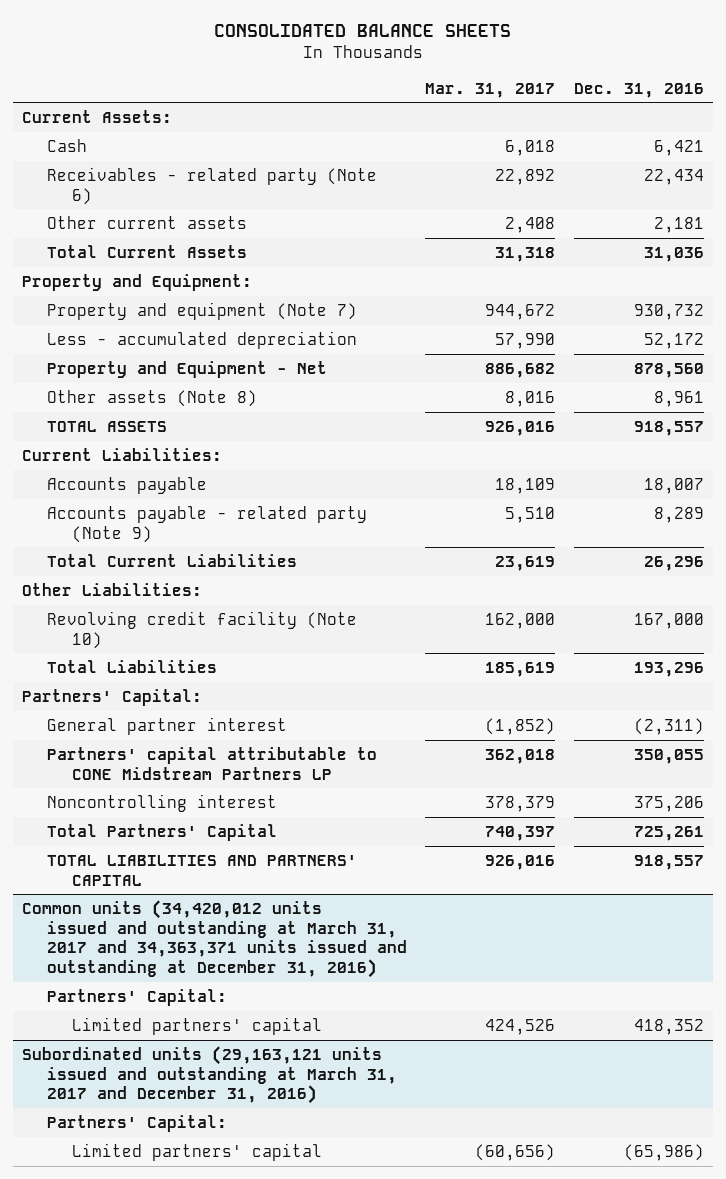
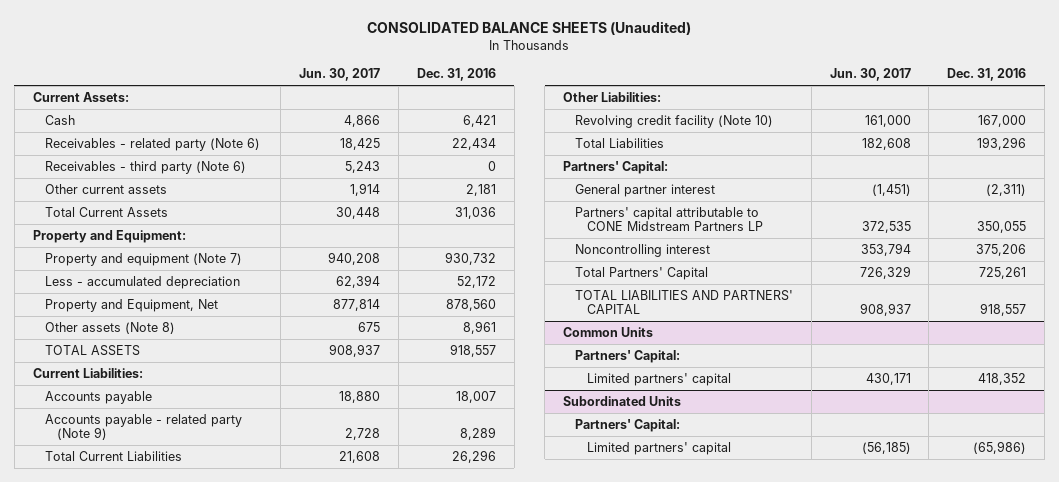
[214,24,512,38] CONSOLIDATED BALANCE SHEETS -> [367,21,692,36] CONSOLIDATED BALANCE SHEETS (Unaudited)
[425,82,556,98] Mar. 31, 2017 -> none
none -> [299,68,381,82] Jun. 30, 2017
none -> [44,161,246,175] Receivables - third party (Note 6)
[47,360,328,378] Property and Equipment - Net -> [44,299,218,313] Property and Equipment, Net
[22,899,408,979] Common units (34,420,012 units issued and outstanding at March 31, 2017 and 34,363,371 units issued and outstanding at December 31, 2016) -> [563,327,654,338] Common Units
[22,1045,398,1105] Subordinated units (29,163,121 units issued and outstanding at March 31, 2017 and December 31, 2016) -> [563,396,682,407] Subordinated Units

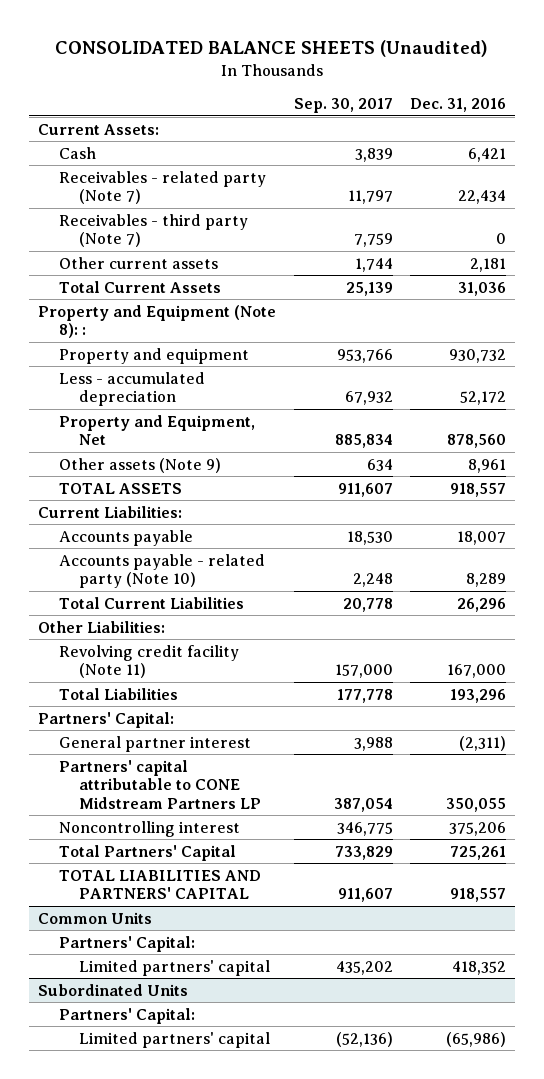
[299,68,381,82] Jun. 30, 2017 -> none
none -> [293,98,393,114] Sep. 30, 2017
[44,138,260,152] Receivables - related party (Note 6) -> [58,170,266,205] Receivables - related party (Note 7)
[44,161,246,175] Receivables - third party (Note 6) -> [58,213,248,248] Receivables - third party (Note 7)
[32,230,186,244] Property and Equipment: -> [38,304,277,339] Property and Equipment (Note 8): :
[44,253,242,267] Property and equipment (Note 7) -> [58,347,249,364] Property and equipment
[44,322,175,335] Other assets (Note 8) -> [58,457,221,473] Other assets (Note 9)
[44,414,242,441] Accounts payable - related party (Note 9) -> [58,553,265,589] Accounts payable - related party (Note 10)
[575,115,774,129] Revolving credit facility (Note 10) -> [58,644,239,679] Revolving credit facility (Note 11)

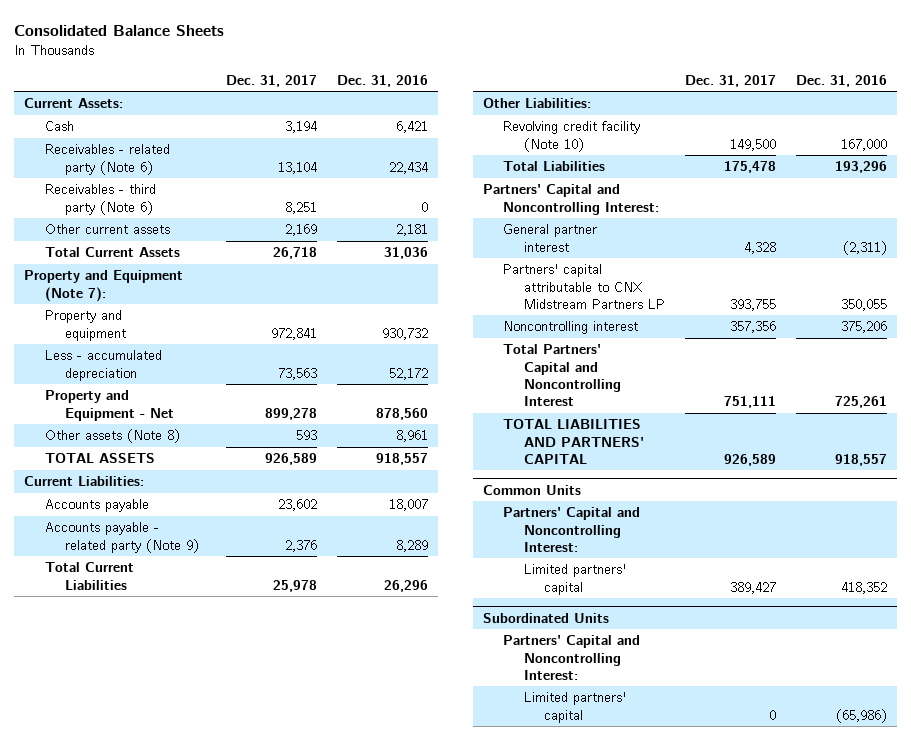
[55,40,489,58] CONSOLIDATED BALANCE SHEETS (Unaudited) -> [14,24,225,36] Consolidated Balance Sheets
[293,98,393,114] Sep. 30, 2017 -> none
none -> [225,74,317,87] Dec. 31, 2017
[58,170,266,205] Receivables - related party (Note 7) -> [44,144,170,175] Receivables - related party (Note 6)
[58,213,248,248] Receivables - third party (Note 7) -> [44,184,156,215] Receivables - third party (Note 6)
[38,304,277,339] Property and Equipment (Note 8): : -> [24,270,184,302] Property and Equipment (Note 7):
[58,414,255,446] Property and Equipment, Net -> [44,390,174,421] Property and Equipment - Net
[58,457,221,473] Other assets (Note 9) -> [44,429,180,444] Other assets (Note 8)
[58,553,265,589] Accounts payable - related party (Note 10) -> [44,522,199,553] Accounts payable - related party (Note 9)
[58,644,239,679] Revolving credit facility (Note 11) -> [503,121,641,152] Revolving credit facility (Note 10)
[38,711,175,728] Partners' Capital: -> [483,184,660,215] Partners' Capital and Noncontrolling Interest:
[58,759,261,809] Partners' capital attributable to CONE Midstream Partners LP -> [503,264,665,309] Partners' capital attributable to CNX Midstream Partners LP
[58,844,236,861] Total Partners' Capital -> [503,344,621,407] Total Partners' Capital and Noncontrolling Interest
[58,935,195,952] Partners' Capital: -> [503,507,641,552] Partners' Capital and Noncontrolling Interest:
[58,1007,195,1024] Partners' Capital: -> [503,635,641,680] Partners' Capital and Noncontrolling Interest:

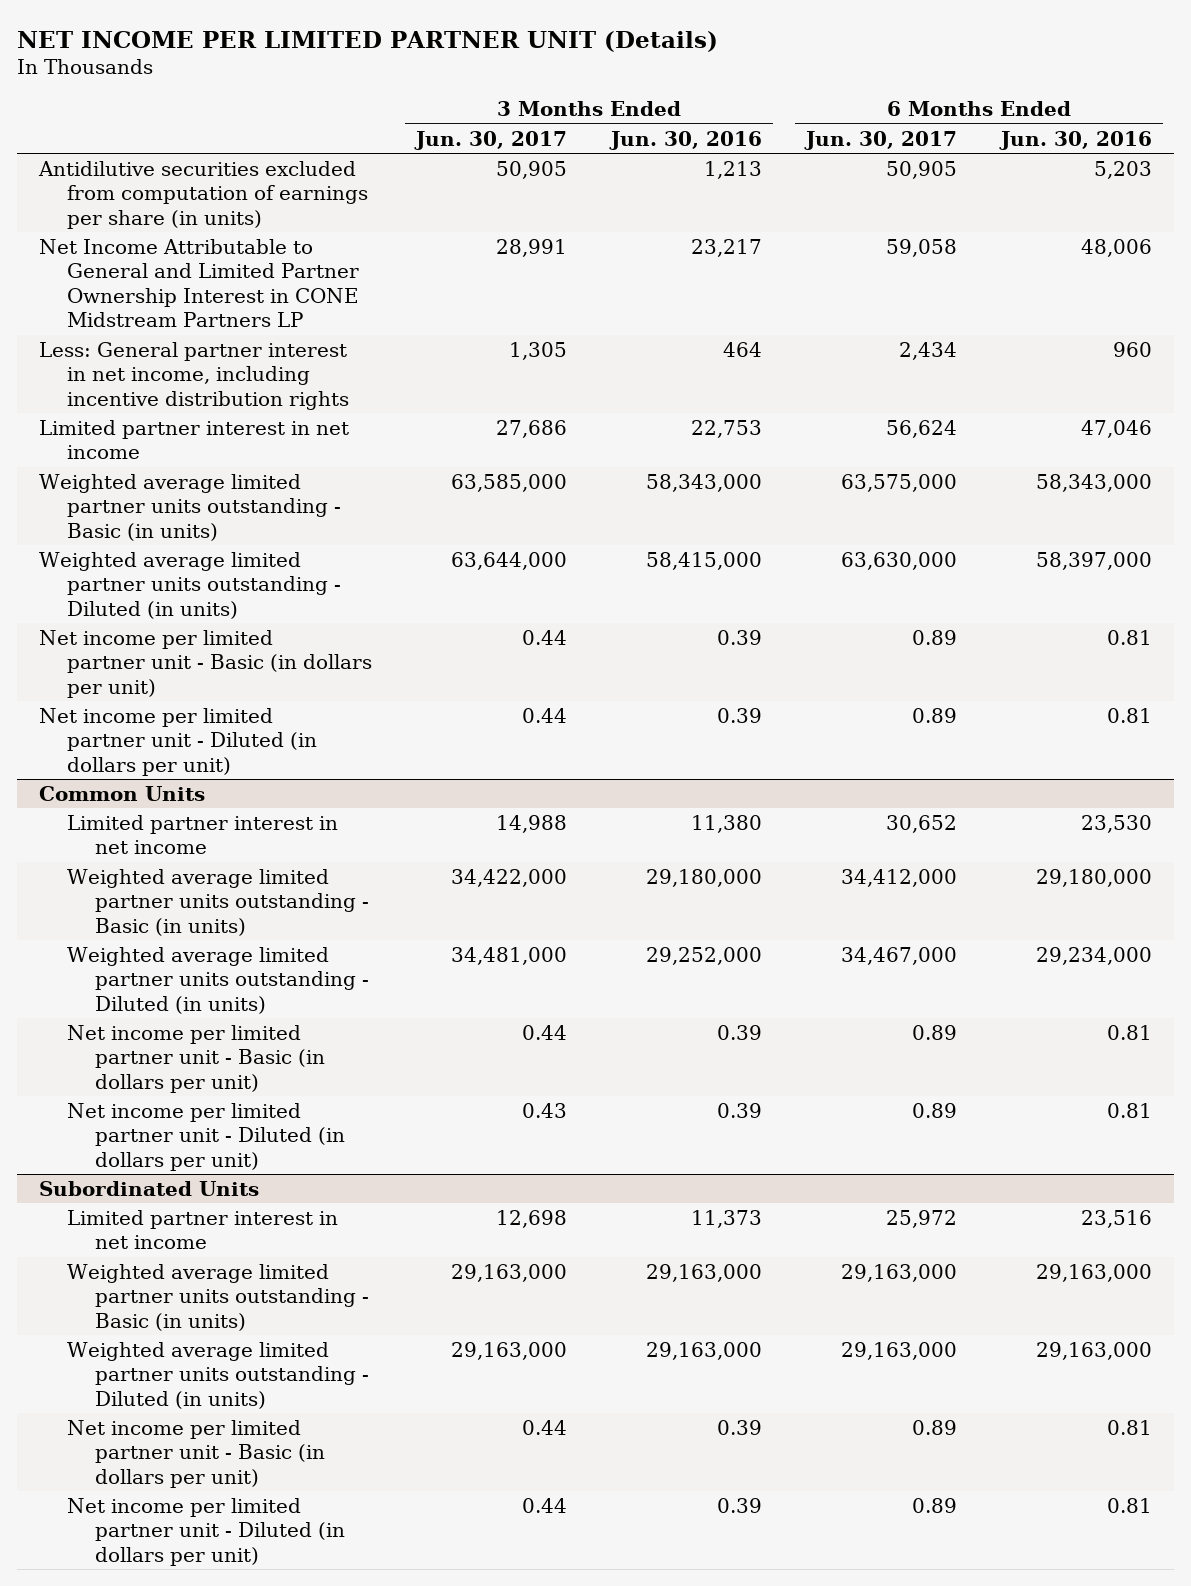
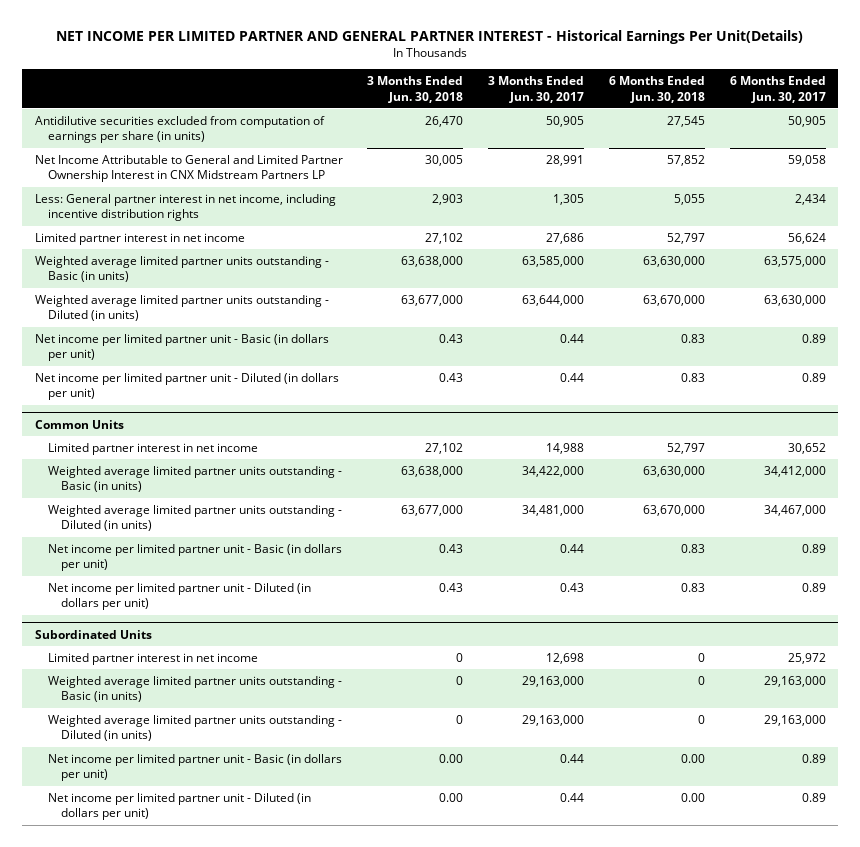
[17,30,719,52] NET INCOME PER LIMITED PARTNER UNIT (Details) -> [56,30,804,45] NET INCOME PER LIMITED PARTNER AND GENERAL PARTNER INTEREST - Historical Earnings Per Unit(Details)
[609,130,763,150] Jun. 30, 2016 -> none
[999,130,1153,150] Jun. 30, 2016 -> none
none -> [367,76,464,103] 3 Months Ended Jun. 30, 2018
none -> [608,76,705,103] 6 Months Ended Jun. 30, 2018
[39,238,359,328] Net Income Attributable to General and Limited Partner Ownership Interest in CONE Midstream Partners LP -> [34,154,343,183] Net Income Attributable to General and Limited Partner Ownership Interest in CNX Midstream Partners LP

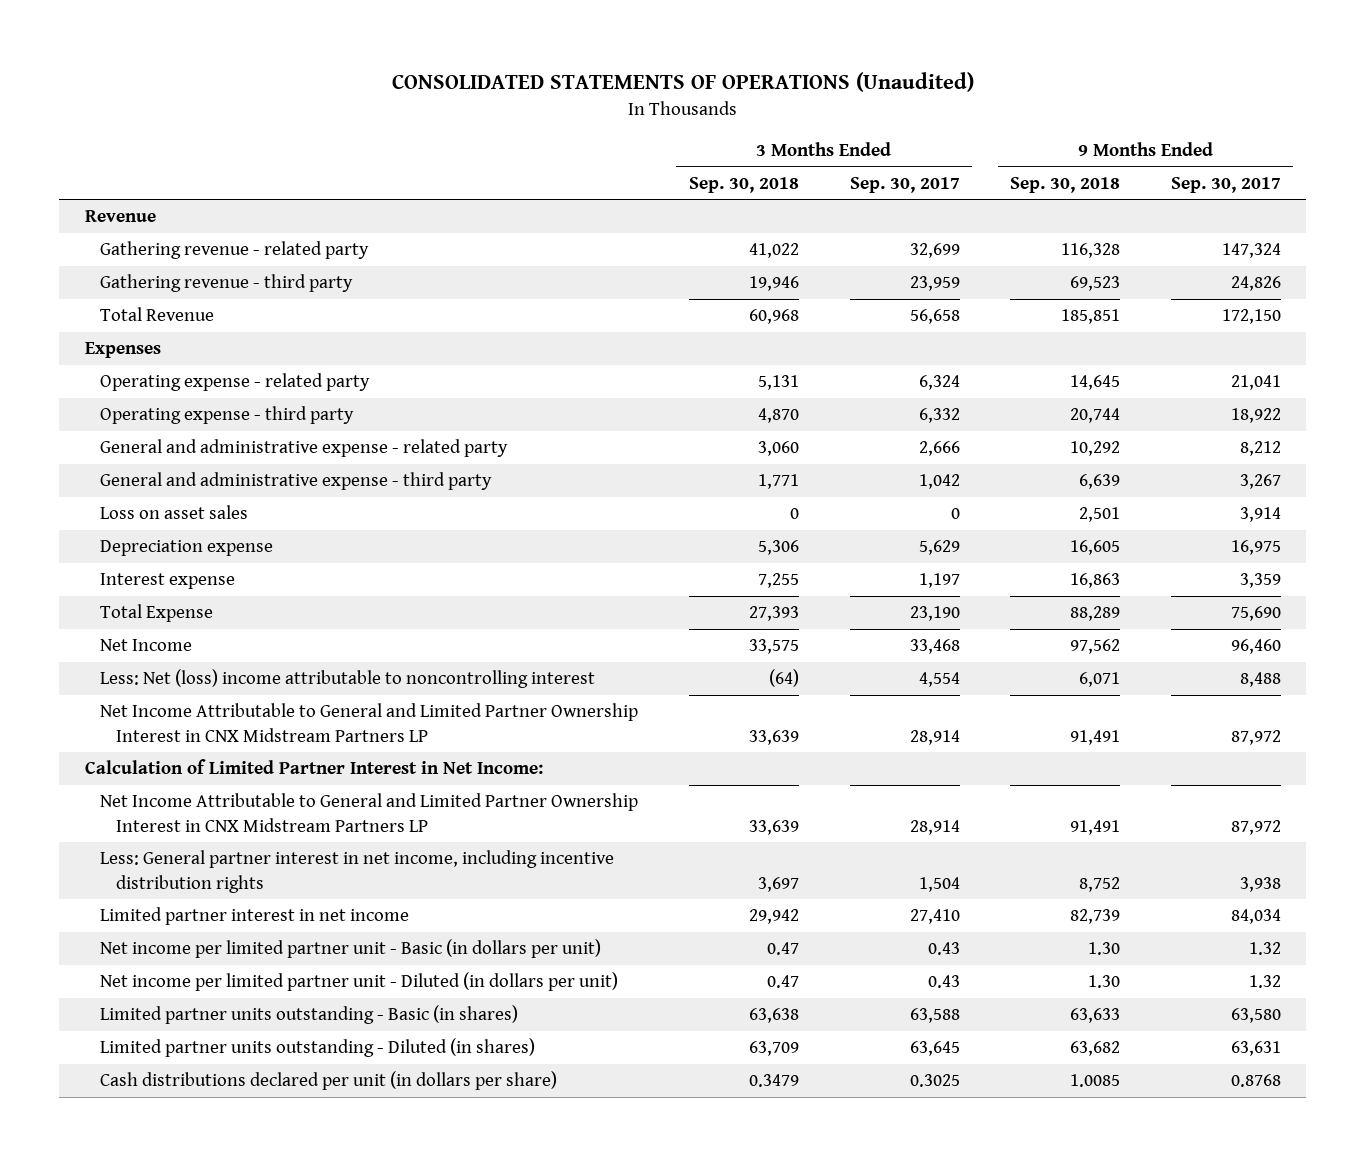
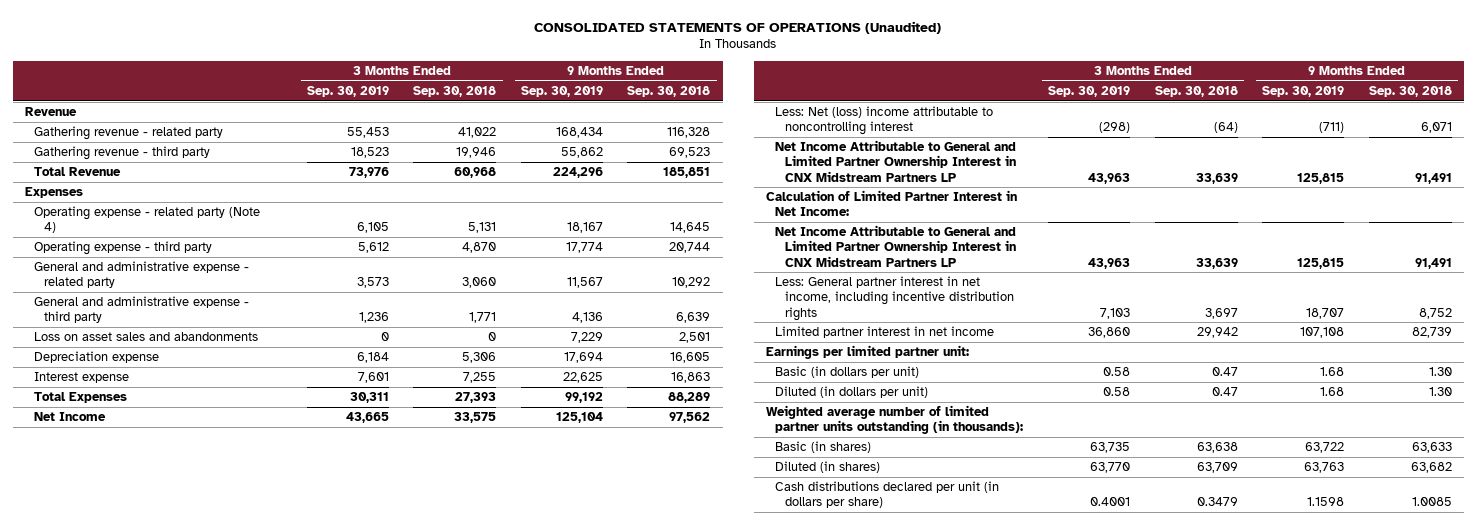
[849,176,960,193] Sep. 30, 2017 -> none
[1170,176,1281,193] Sep. 30, 2017 -> none
none -> [306,85,389,97] Sep. 30, 2019
none -> [520,85,603,97] Sep. 30, 2019
[100,373,371,392] Operating expense - related party -> [34,206,261,234] Operating expense - related party (Note 4)
[100,505,249,520] Loss on asset sales -> [34,332,259,342] Loss on asset sales and abandonments
[100,604,214,623] Total Expense -> [34,392,128,404] Total Expenses
none -> [765,345,969,360] Earnings per limited partner unit:
[100,939,602,959] Net income per limited partner unit - Basic (in dollars per unit) -> [775,366,920,379] Basic (in dollars per unit)
[100,972,619,992] Net income per limited partner unit - Diluted (in dollars per unit) -> [775,386,929,399] Diluted (in dollars per unit)
none -> [765,405,1024,435] Weighted average number of limited partner units outstanding (in thousands):
[100,1005,519,1025] Limited partner units outstanding - Basic (in shares) -> [775,441,872,454] Basic (in shares)
[100,1038,536,1058] Limited partner units outstanding - Diluted (in shares) -> [775,461,881,474] Diluted (in shares)

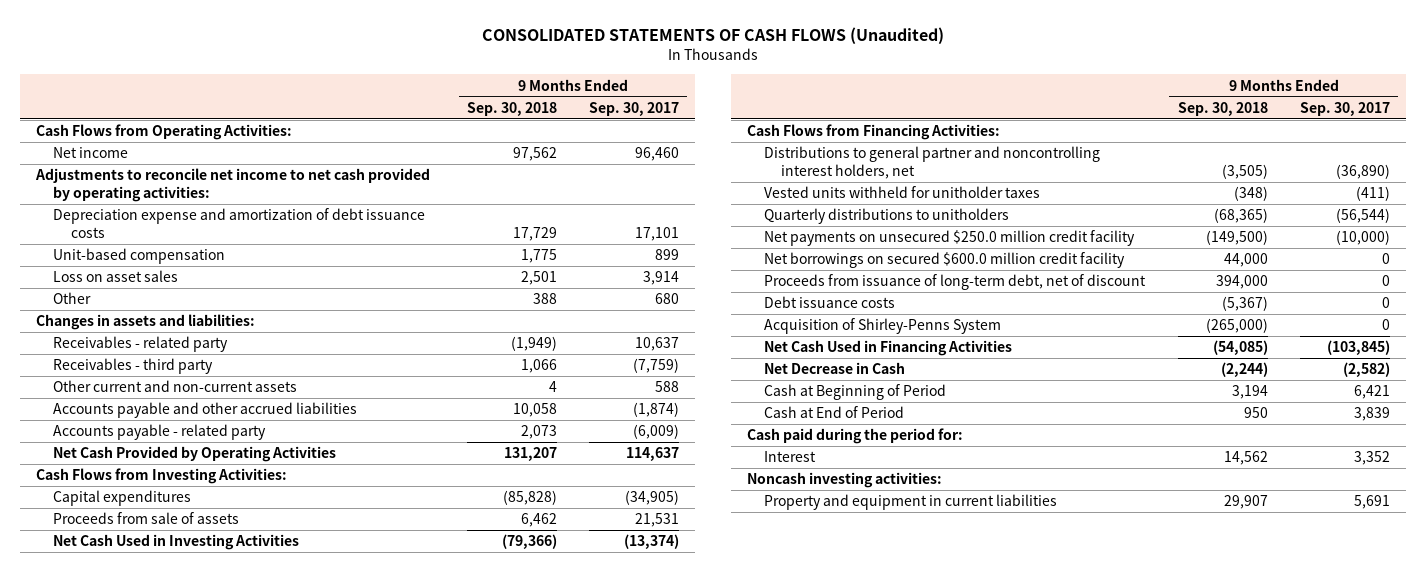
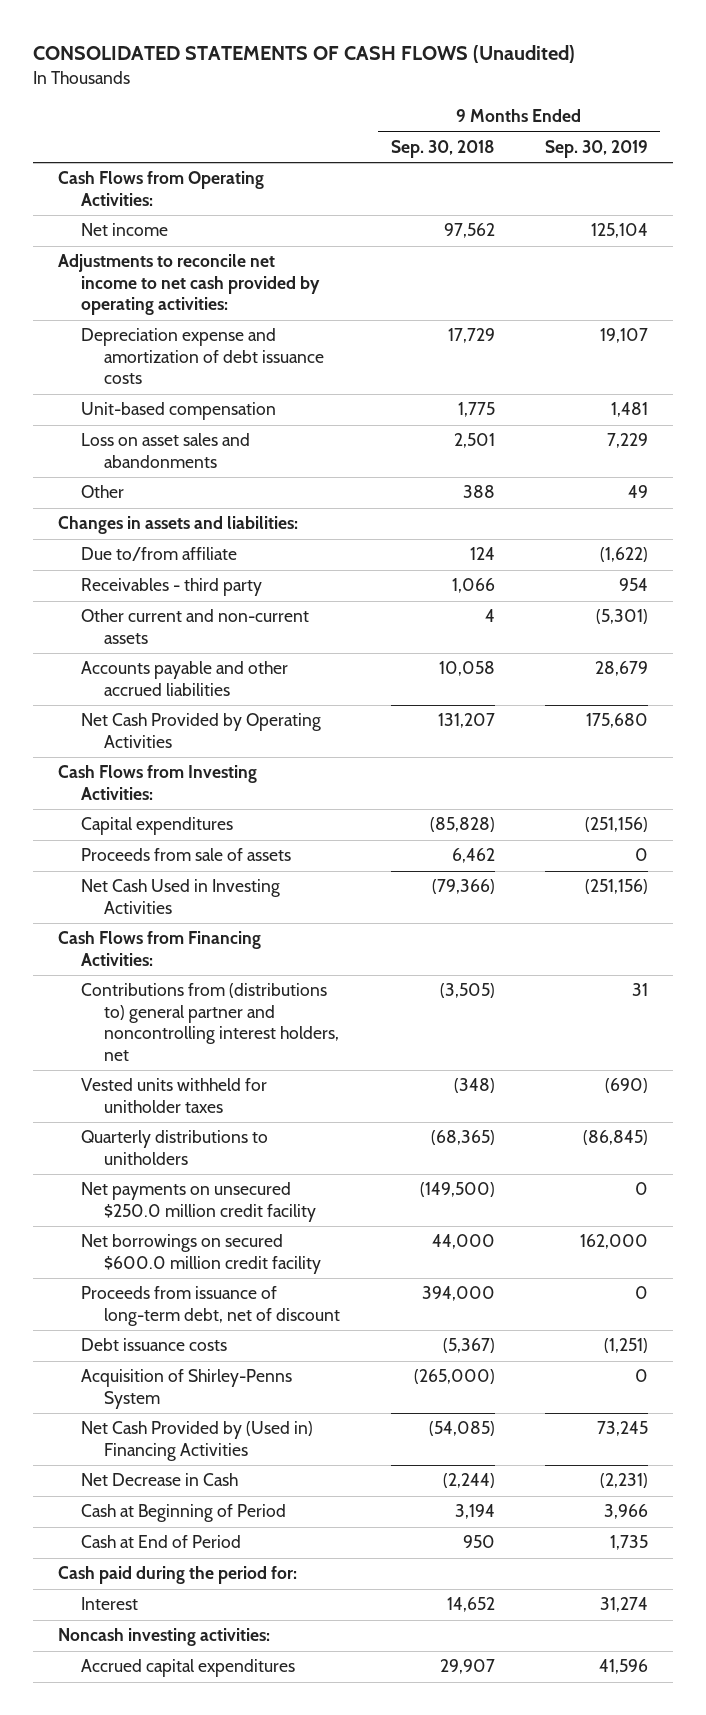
[589,101,680,116] Sep. 30, 2017 -> none
none -> [544,139,648,158] Sep. 30, 2019
[53,270,179,283] Loss on asset sales -> [81,433,251,468] Loss on asset sales and abandonments
[53,336,229,353] Receivables - related party -> none
none -> [81,547,238,562] Due to/from affiliate
[53,424,267,441] Accounts payable - related party -> none
[764,146,1101,179] Distributions to general partner and noncontrolling interest holders, net -> [81,983,340,1062] Contributions from (distributions to) general partner and noncontrolling interest holders, net
[764,340,1013,357] Net Cash Used in Financing Activities -> [81,1421,314,1461] Net Cash Provided by (Used in) Financing Activities
[1223,451,1268,466] 14,562 -> [446,1597,495,1613] 14,652
[764,494,1058,511] Property and equipment in current liabilities -> [81,1659,296,1678] Accrued capital expenditures

